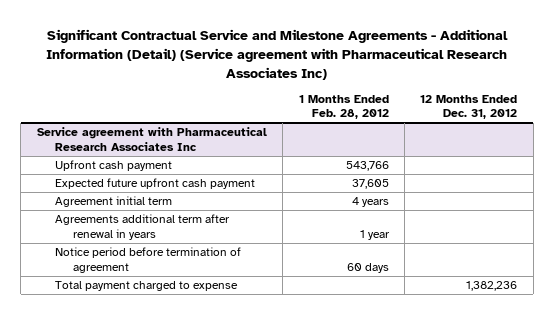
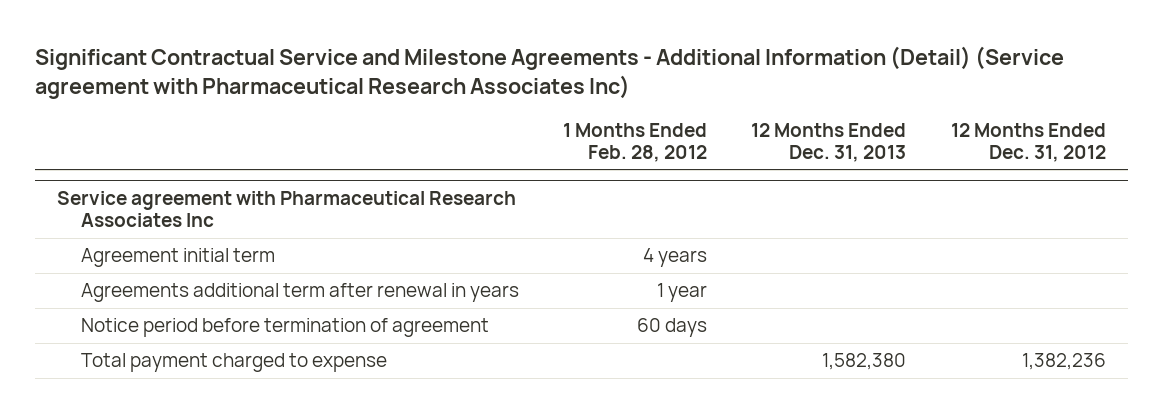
none -> [751,122,907,162] 12 Months Ended Dec. 31, 2013
[54,160,172,172] Upfront cash payment -> none
[54,178,255,190] Expected future upfront cash payment -> none

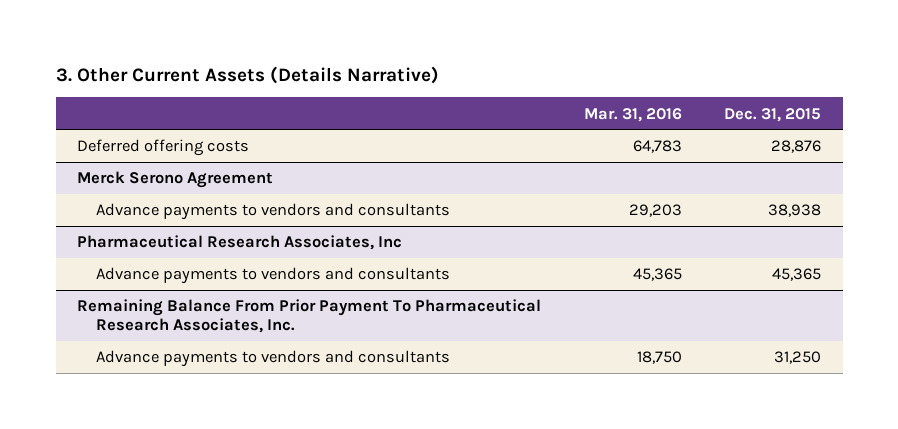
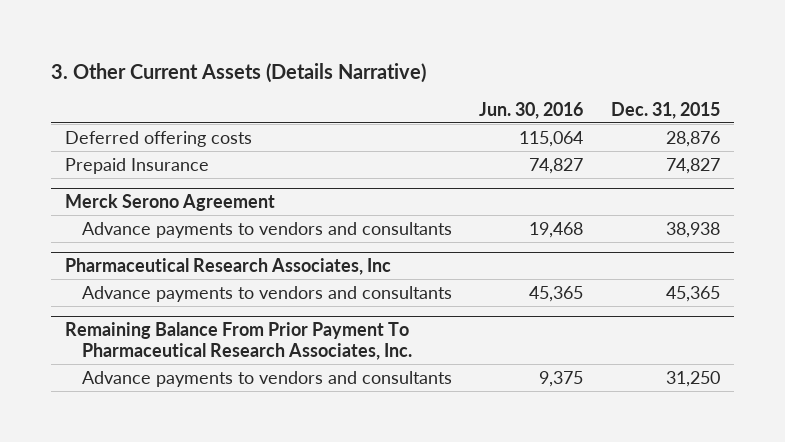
[583,107,682,122] Mar. 31, 2016 -> none
none -> [479,101,584,119] Jun. 30, 2016
none -> [65,157,210,174] Prepaid Insurance

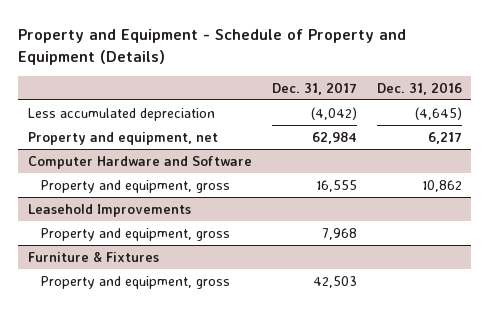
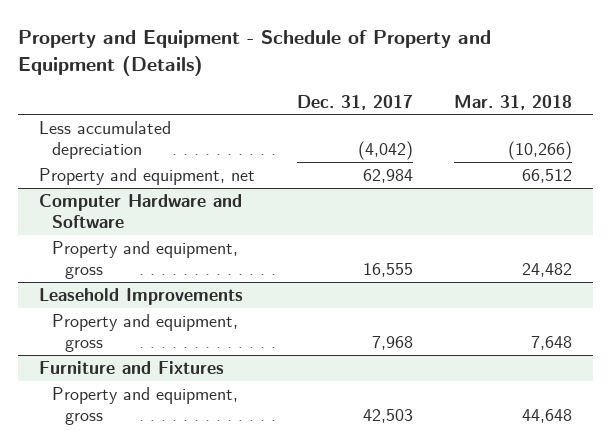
[376,81,462,95] Dec. 31, 2016 -> none
none -> [454,94,573,110] Mar. 31, 2018
[28,250,160,262] Furniture & Fixtures -> [38,361,224,375] Furniture and Fixtures

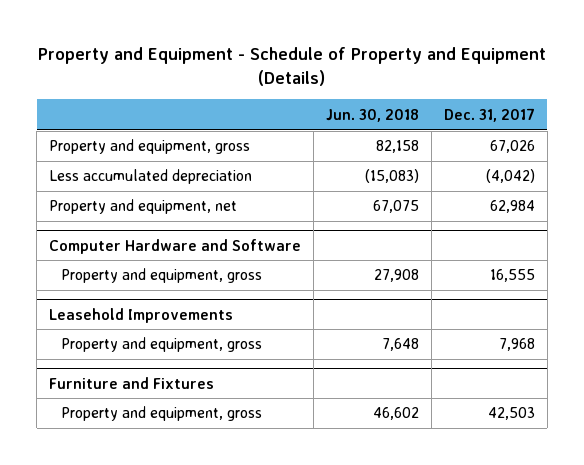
[454,94,573,110] Mar. 31, 2018 -> none
none -> [325,108,419,122] Jun. 30, 2018
none -> [49,139,251,155] Property and equipment, gross

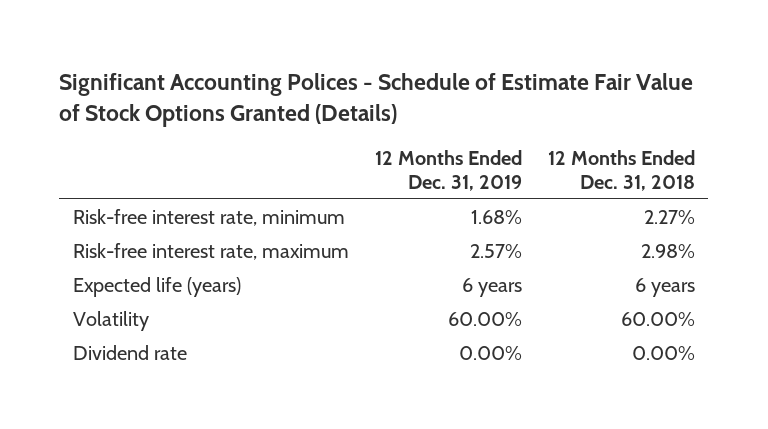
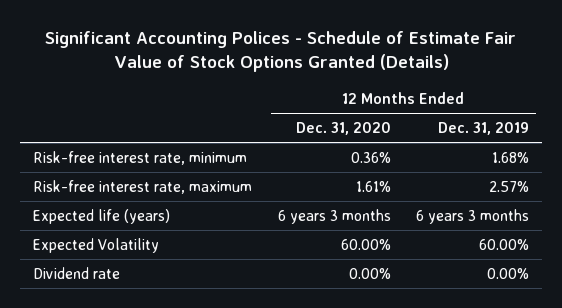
[548,150,696,192] 12 Months Ended Dec. 31, 2018 -> none
none -> [295,122,391,136] Dec. 31, 2020
[461,277,522,297] 6 years -> [416,208,530,224] 6 years 3 months
[72,310,149,331] Volatility -> [32,237,159,253] Expected Volatility

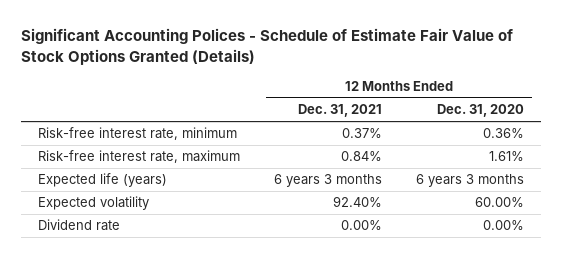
[438,122,530,136] Dec. 31, 2019 -> none
none -> [297,104,382,118] Dec. 31, 2021
[32,237,159,253] Expected Volatility -> [38,196,150,211] Expected volatility

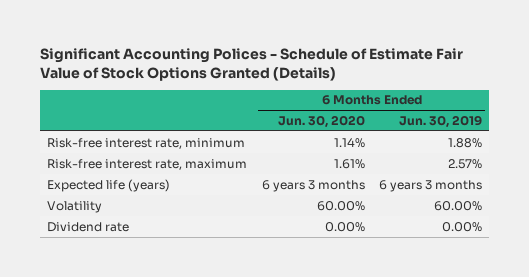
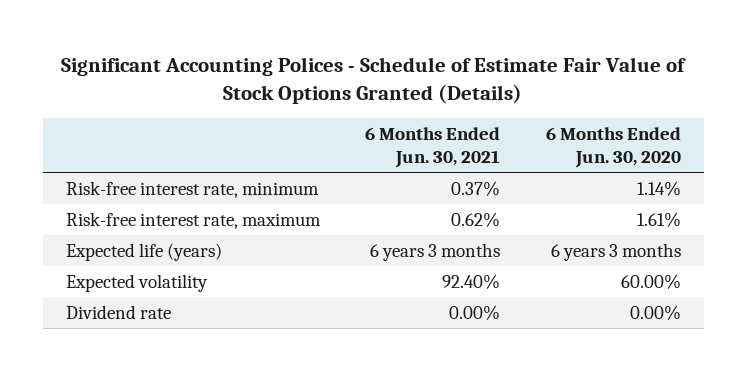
[398,114,482,128] Jun. 30, 2019 -> none
none -> [365,127,501,169] 6 Months Ended Jun. 30, 2021
[47,200,103,213] Volatility -> [66,273,209,292] Expected volatility

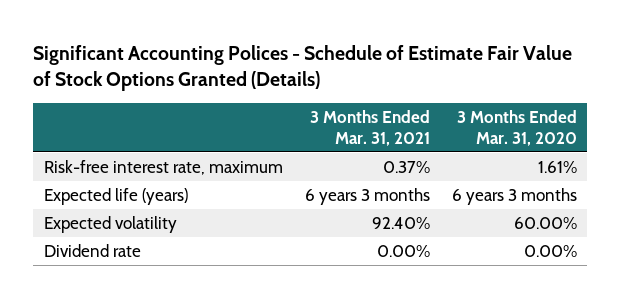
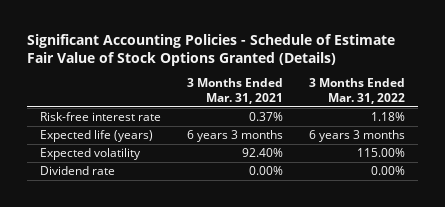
[33,44,573,92] Significant Accounting Polices - Schedule of Estimate Fair Value of Stock Options Granted (Details) -> [26,33,395,66] Significant Accounting Policies - Schedule of Estimate Fair Value of Stock Options Granted (Details)
[456,109,577,146] 3 Months Ended Mar. 31, 2020 -> none
none -> [309,77,406,104] 3 Months Ended Mar. 31, 2022
[44,159,284,175] Risk-free interest rate, maximum -> [39,111,161,121] Risk-free interest rate

